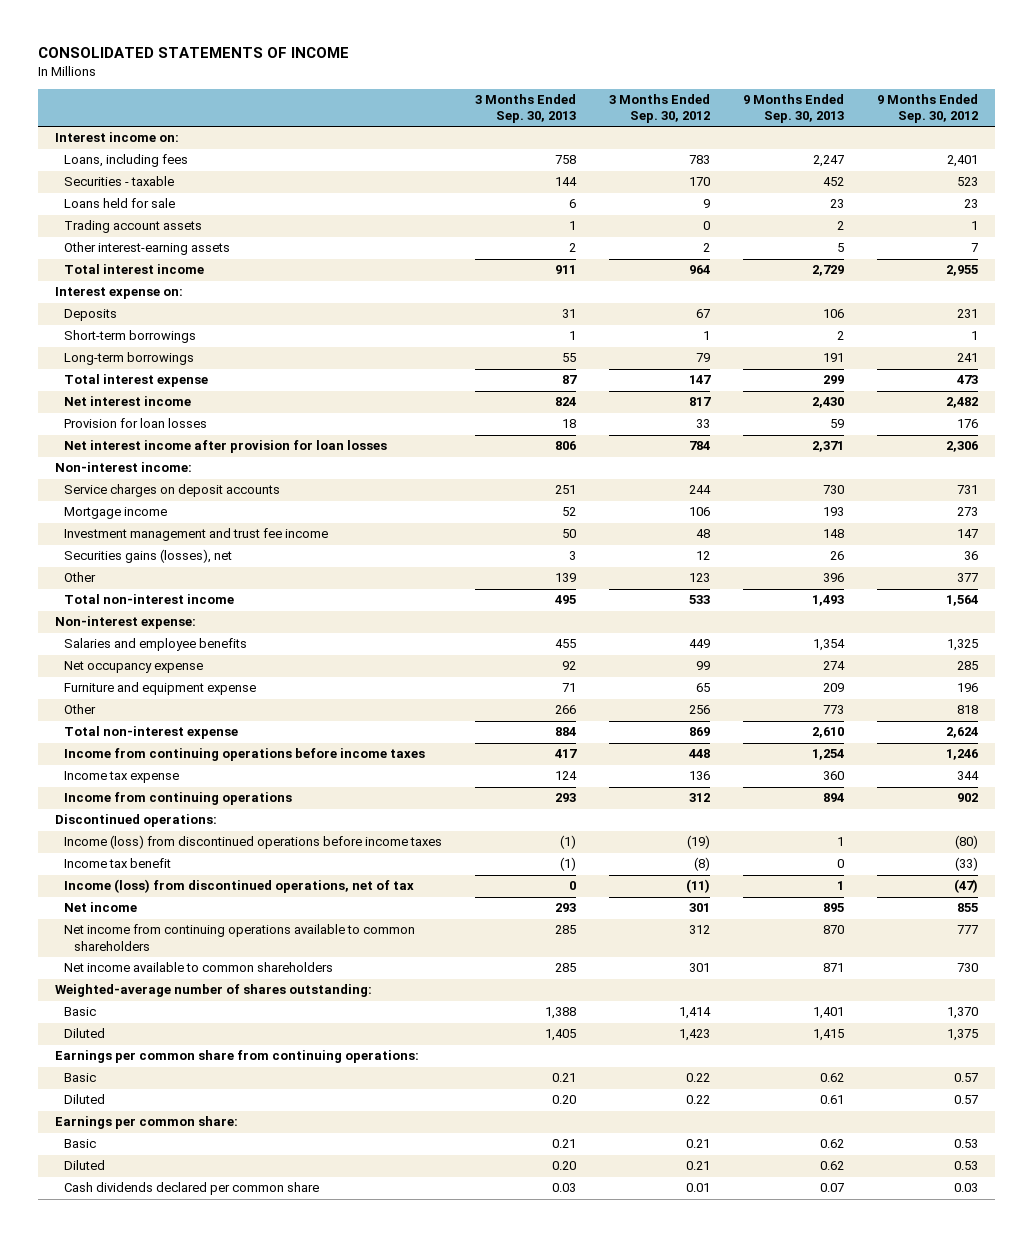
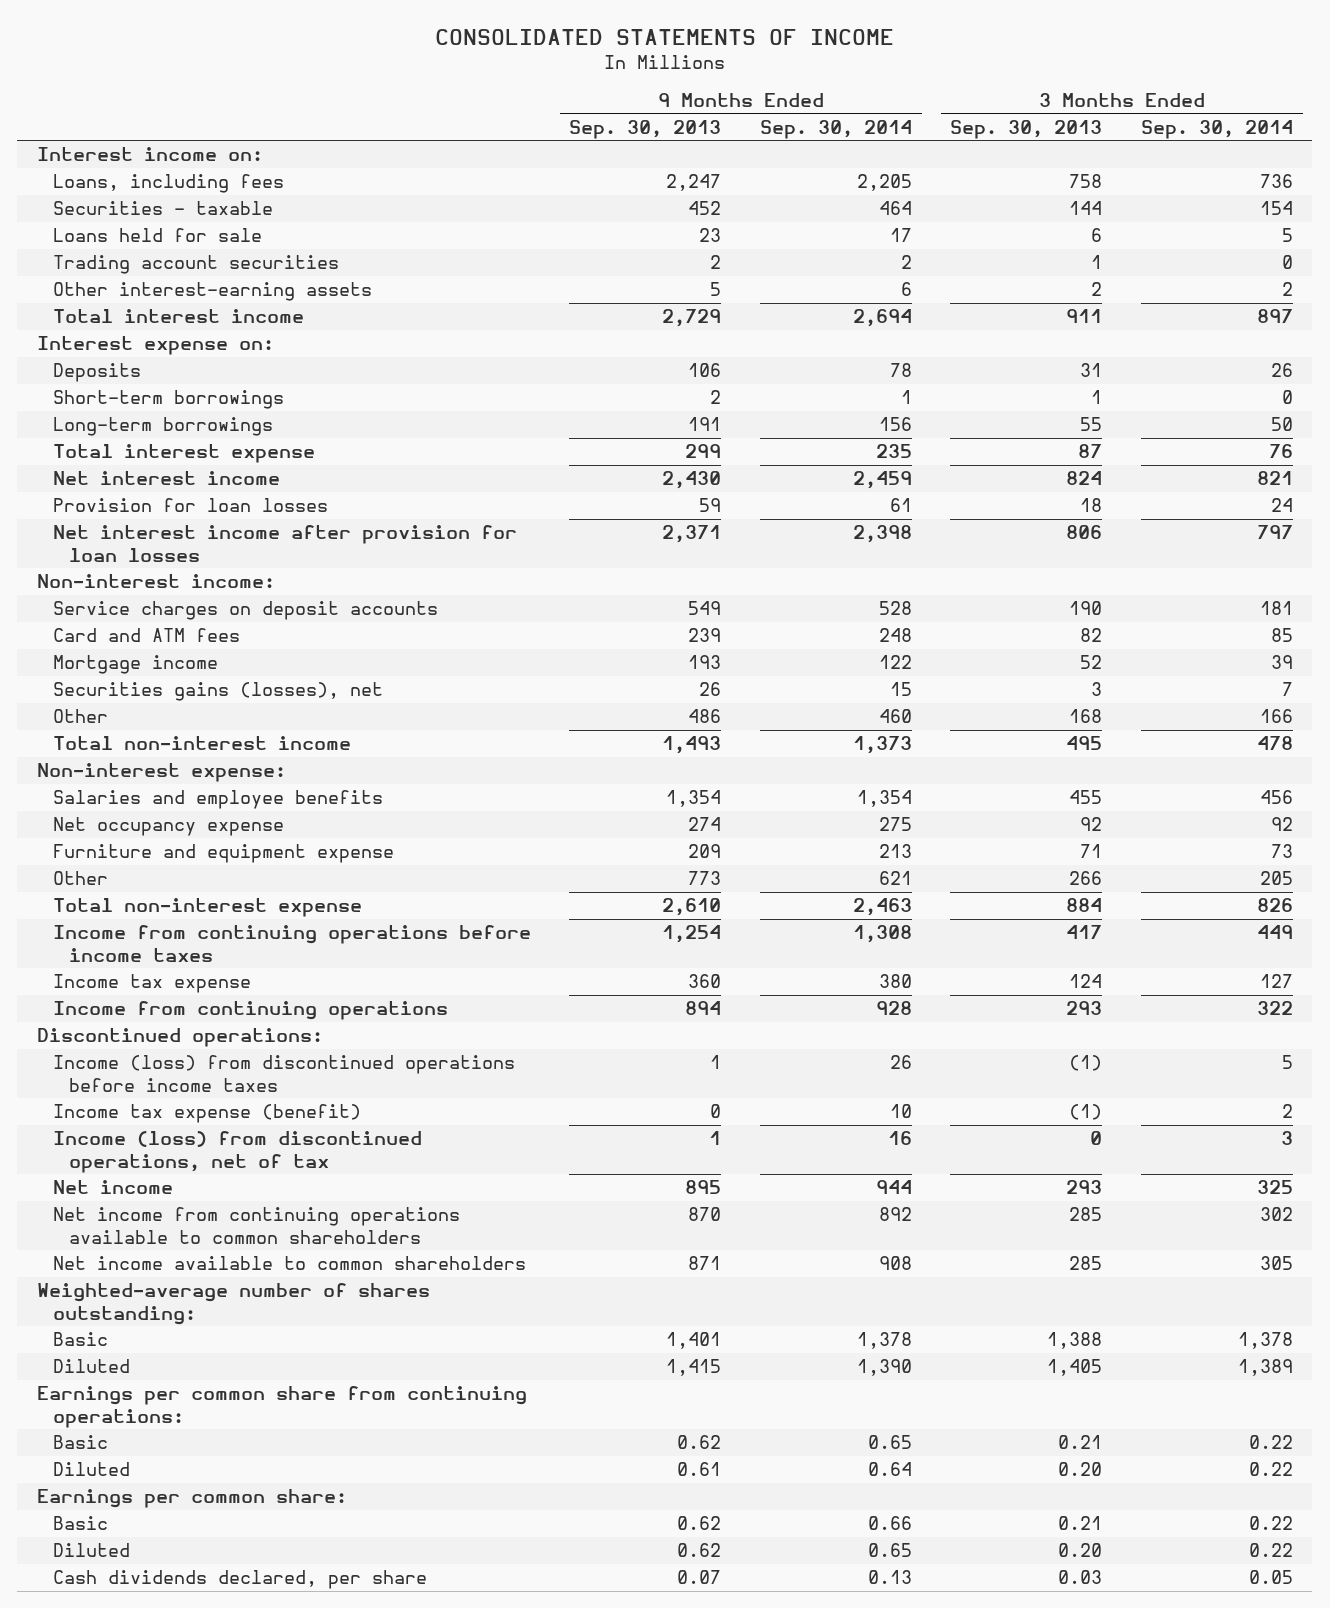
[609,94,711,124] 3 Months Ended Sep. 30, 2012 -> none
[877,94,979,124] 9 Months Ended Sep. 30, 2012 -> none
none -> [759,119,912,139] Sep. 30, 2014
none -> [1141,119,1294,139] Sep. 30, 2014
[64,220,203,234] Trading account assets -> [52,255,339,275] Trading account securities
[555,485,577,495] 251 -> [1069,601,1103,616] 190
[823,485,845,495] 730 -> [688,601,722,616] 549
none -> [52,628,240,643] Card and ATM fees
[64,528,329,542] Investment management and trust fee income -> none
[555,573,577,583] 139 -> [1069,709,1103,724] 168
[823,573,845,583] 396 -> [688,709,722,724] 486
[64,858,172,869] Income tax benefit -> [52,1104,361,1124] Income tax expense (benefit)
[64,1182,320,1196] Cash dividends declared per common share -> [52,1570,427,1590] Cash dividends declared, per share

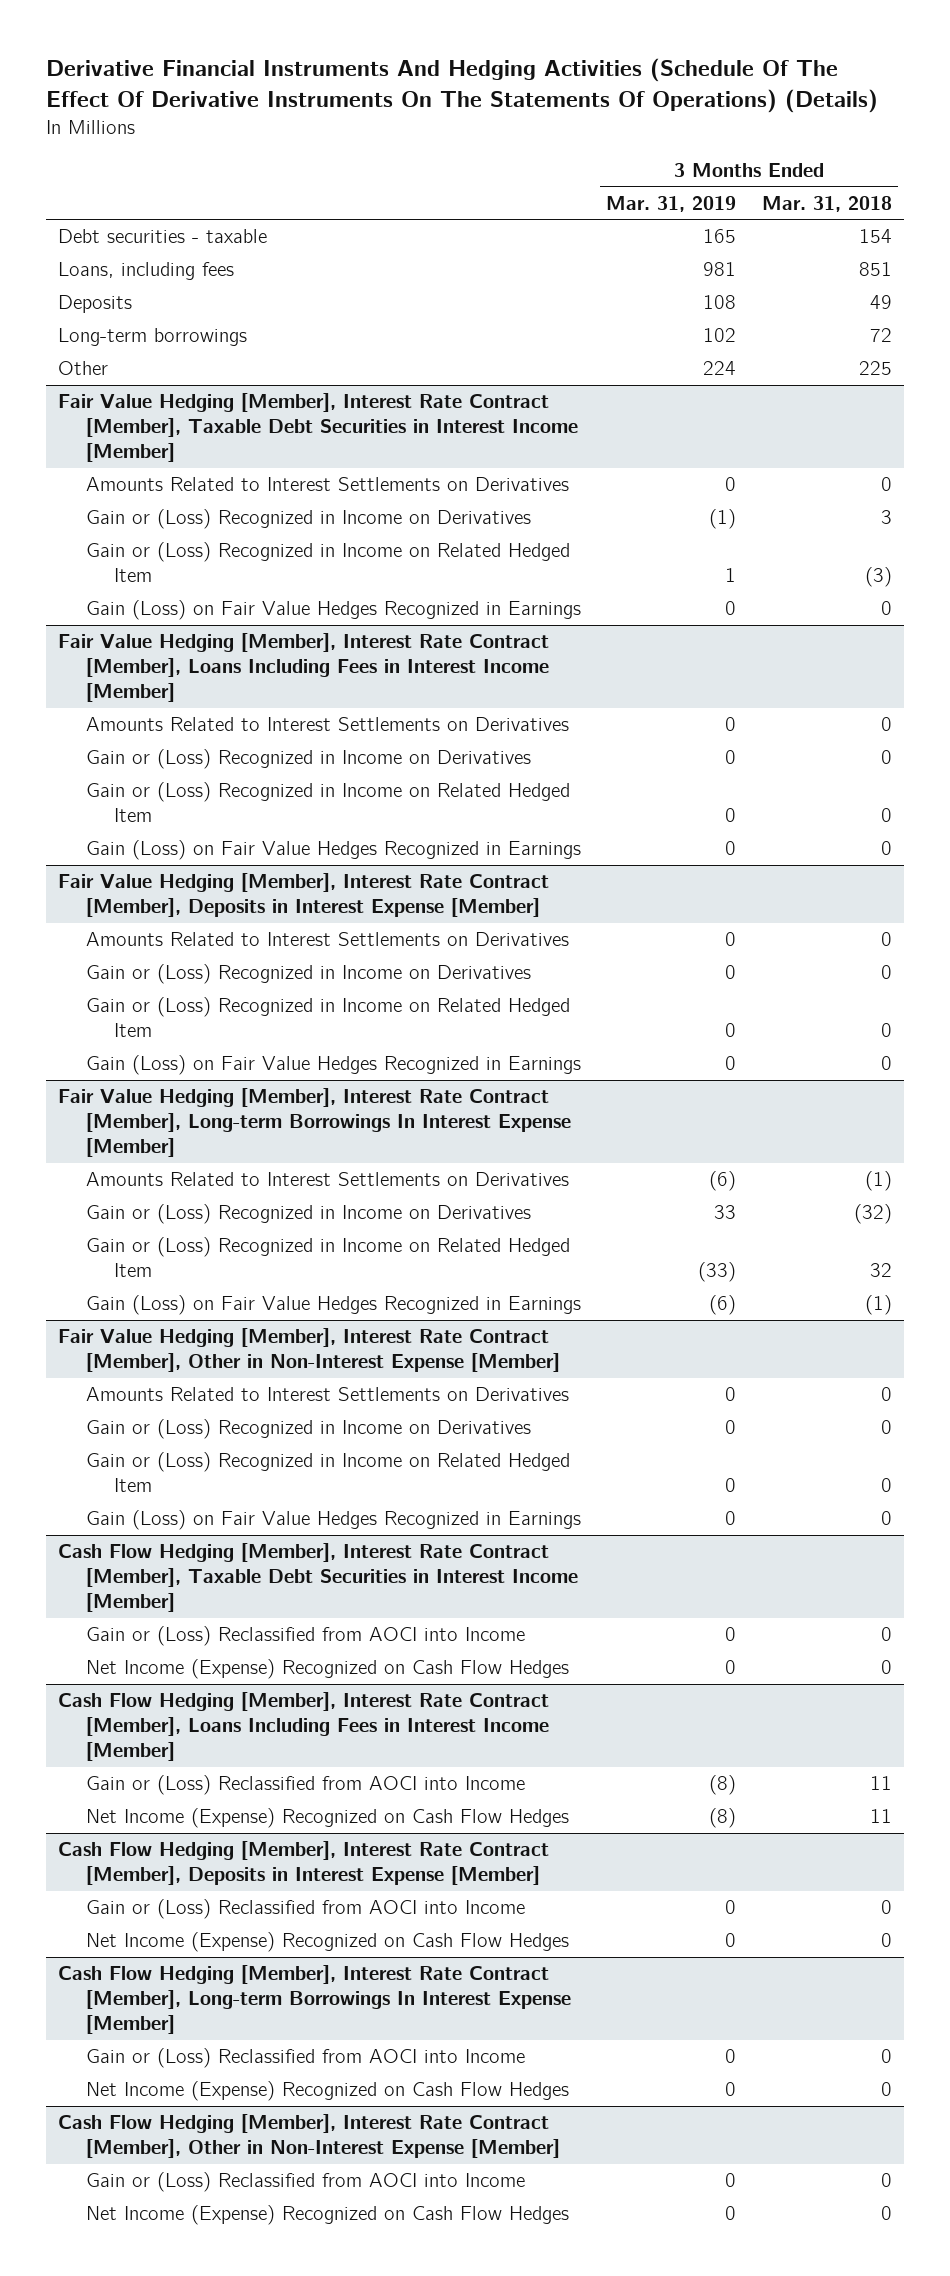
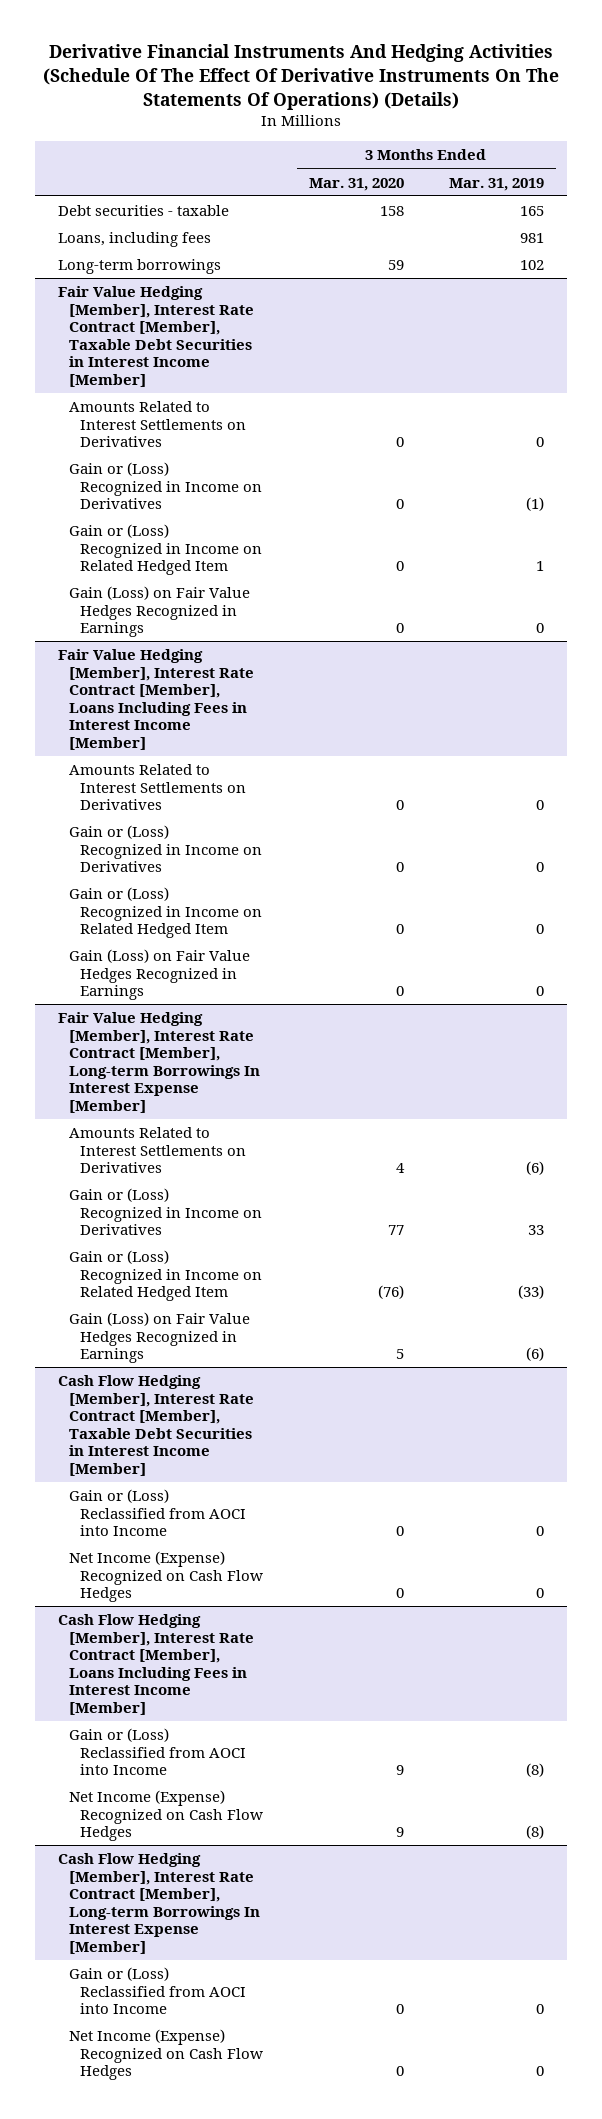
[761,196,892,213] Mar. 31, 2018 -> none
none -> [308,177,404,191] Mar. 31, 2020
[58,295,133,314] Deposits -> none
[58,361,109,376] Other -> none
[58,873,550,918] Fair Value Hedging [Member], Interest Rate Contract [Member], Deposits in Interest Expense [Member] -> none
[86,932,570,947] Amounts Related to Interest Settlements on Derivatives -> none
[86,964,532,985] Gain or (Loss) Recognized in Income on Derivatives -> none
[86,997,571,1038] Gain or (Loss) Recognized in Income on Related Hedged Item -> none
[86,1055,582,1076] Gain (Loss) on Fair Value Hedges Recognized in Earnings -> none
[58,1328,561,1373] Fair Value Hedging [Member], Interest Rate Contract [Member], Other in Non-Interest Expense [Member] -> none
[86,1387,570,1402] Amounts Related to Interest Settlements on Derivatives -> none
[86,1419,532,1440] Gain or (Loss) Recognized in Income on Derivatives -> none
[86,1452,571,1493] Gain or (Loss) Recognized in Income on Related Hedged Item -> none
[86,1510,582,1531] Gain (Loss) on Fair Value Hedges Recognized in Earnings -> none
[58,1841,550,1886] Cash Flow Hedging [Member], Interest Rate Contract [Member], Deposits in Interest Expense [Member] -> none
[86,1899,526,1920] Gain or (Loss) Reclassified from AOCI into Income -> none
[86,1932,570,1953] Net Income (Expense) Recognized on Cash Flow Hedges -> none
[58,2114,561,2159] Cash Flow Hedging [Member], Interest Rate Contract [Member], Other in Non-Interest Expense [Member] -> none
[86,2172,526,2193] Gain or (Loss) Reclassified from AOCI into Income -> none
[86,2205,570,2226] Net Income (Expense) Recognized on Cash Flow Hedges -> none

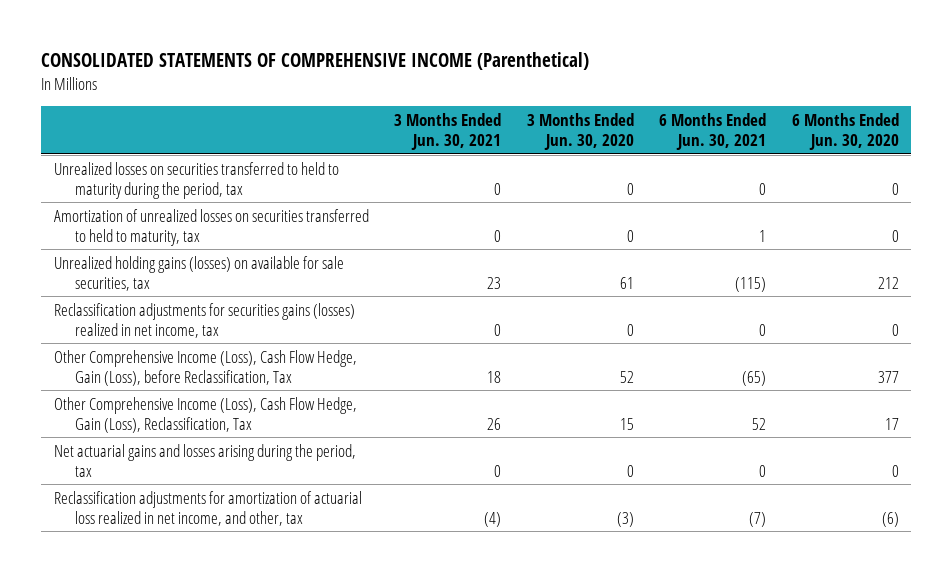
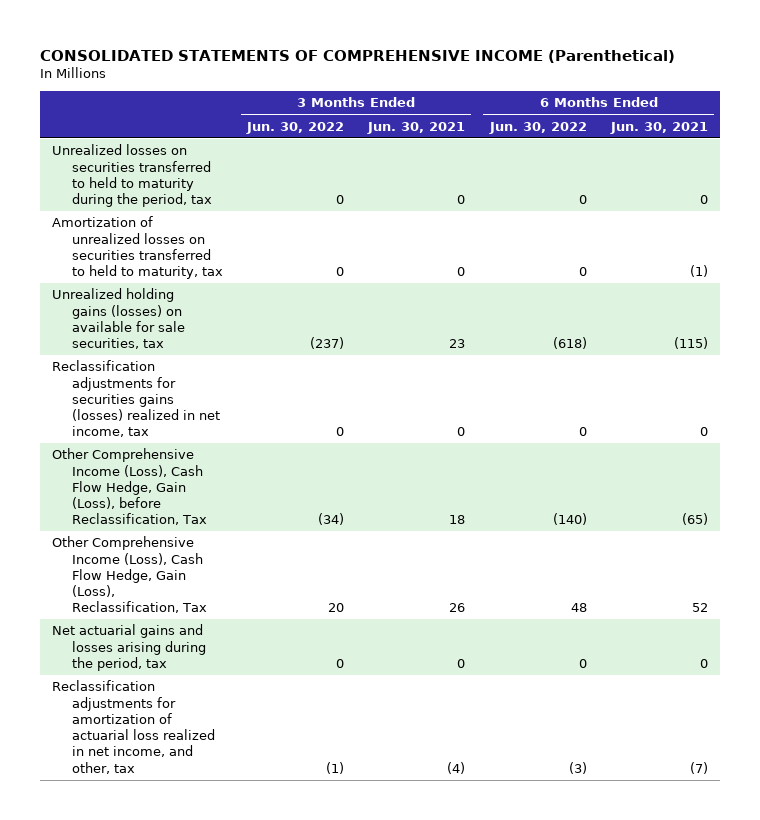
[526,112,634,150] 3 Months Ended Jun. 30, 2020 -> none
[791,112,899,150] 6 Months Ended Jun. 30, 2020 -> none
none -> [245,121,344,134] Jun. 30, 2022
none -> [488,121,587,134] Jun. 30, 2022
[759,229,767,242] 1 -> [689,265,708,278] (1)

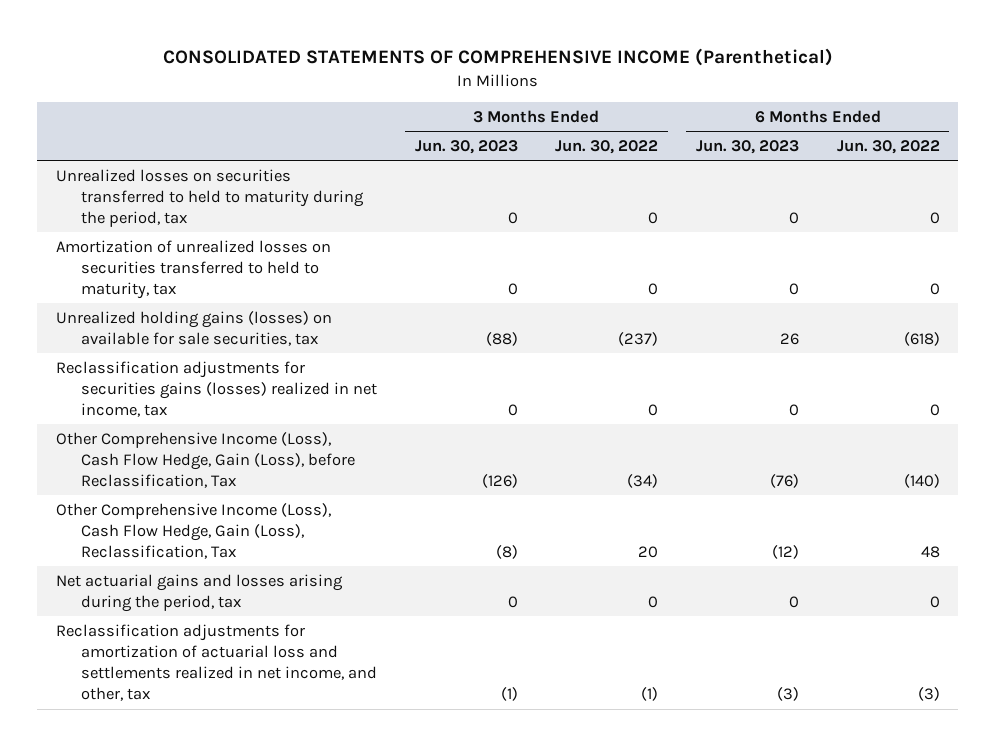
[367,121,466,134] Jun. 30, 2021 -> none
[609,121,708,134] Jun. 30, 2021 -> none
none -> [414,140,518,155] Jun. 30, 2023
none -> [695,140,799,155] Jun. 30, 2023
[52,680,215,774] Reclassification adjustments for amortization of actuarial loss realized in net income, and other, tax -> [56,623,377,702] Reclassification adjustments for amortization of actuarial loss and settlements realized in net income, and other, tax

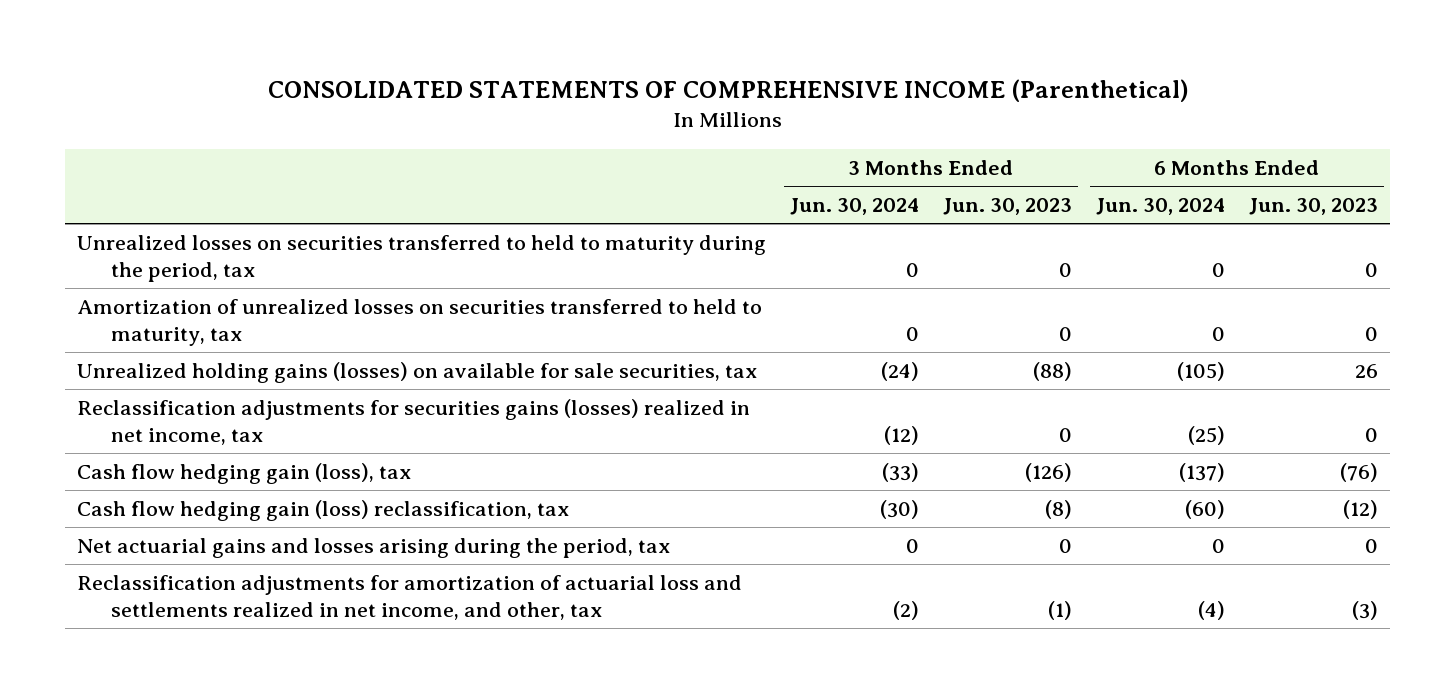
[555,140,659,155] Jun. 30, 2022 -> none
[836,140,940,155] Jun. 30, 2022 -> none
none -> [790,198,920,216] Jun. 30, 2024
none -> [1096,198,1226,216] Jun. 30, 2024
[56,431,355,489] Other Comprehensive Income (Loss), Cash Flow Hedge, Gain (Loss), before Reclassification, Tax -> [77,462,412,484] Cash flow hedging gain (loss), tax
[56,502,332,560] Other Comprehensive Income (Loss), Cash Flow Hedge, Gain (Loss), Reclassification, Tax -> [77,499,570,521] Cash flow hedging gain (loss) reclassification, tax

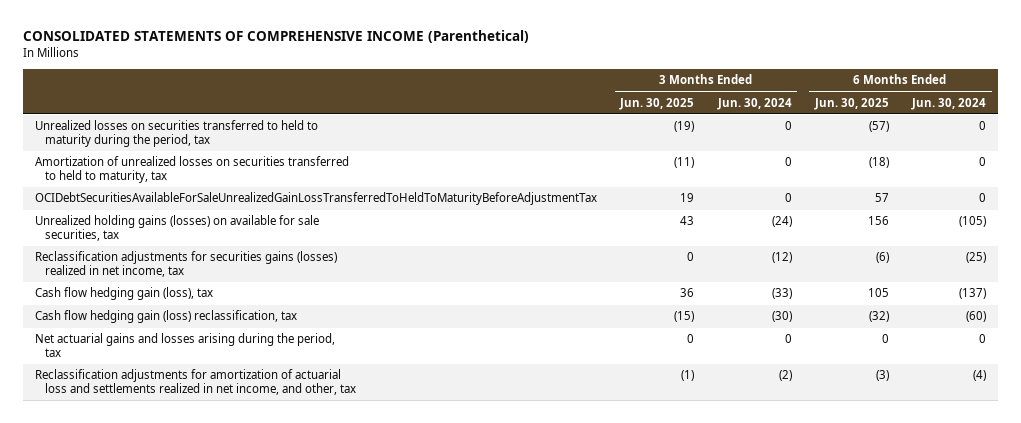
[943,198,1073,216] Jun. 30, 2023 -> none
[1249,198,1379,216] Jun. 30, 2023 -> none
none -> [619,97,695,110] Jun. 30, 2025
none -> [813,97,889,110] Jun. 30, 2025
none -> [35,192,598,206] OCIDebtSecuritiesAvailableForSaleUnrealizedGainLossTransferredToHeldToMaturityBeforeAdjustmentTax

